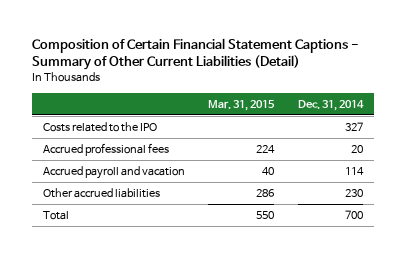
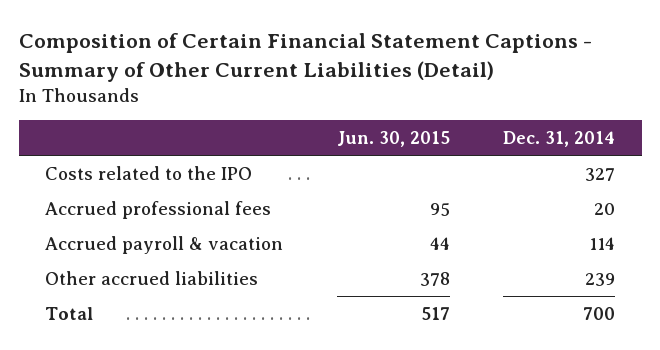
[208,99,276,111] Mar. 31, 2015 -> none
none -> [336,131,450,148] Jun. 30, 2015
[43,166,186,180] Accrued payroll and vacation -> [45,235,284,254] Accrued payroll & vacation
[344,189,363,198] 230 -> [584,272,615,286] 239

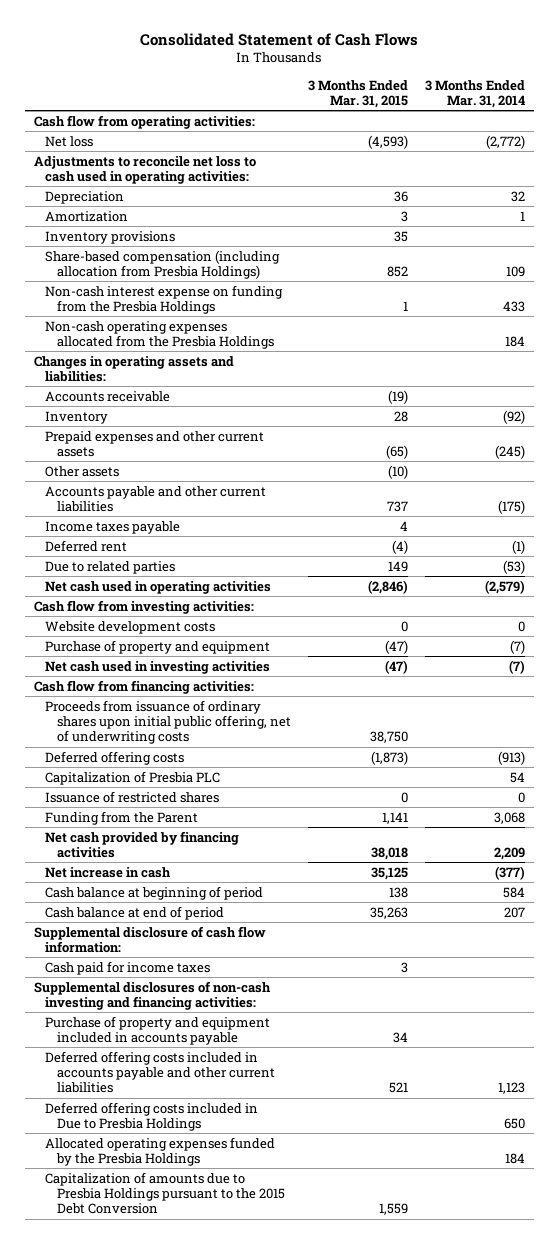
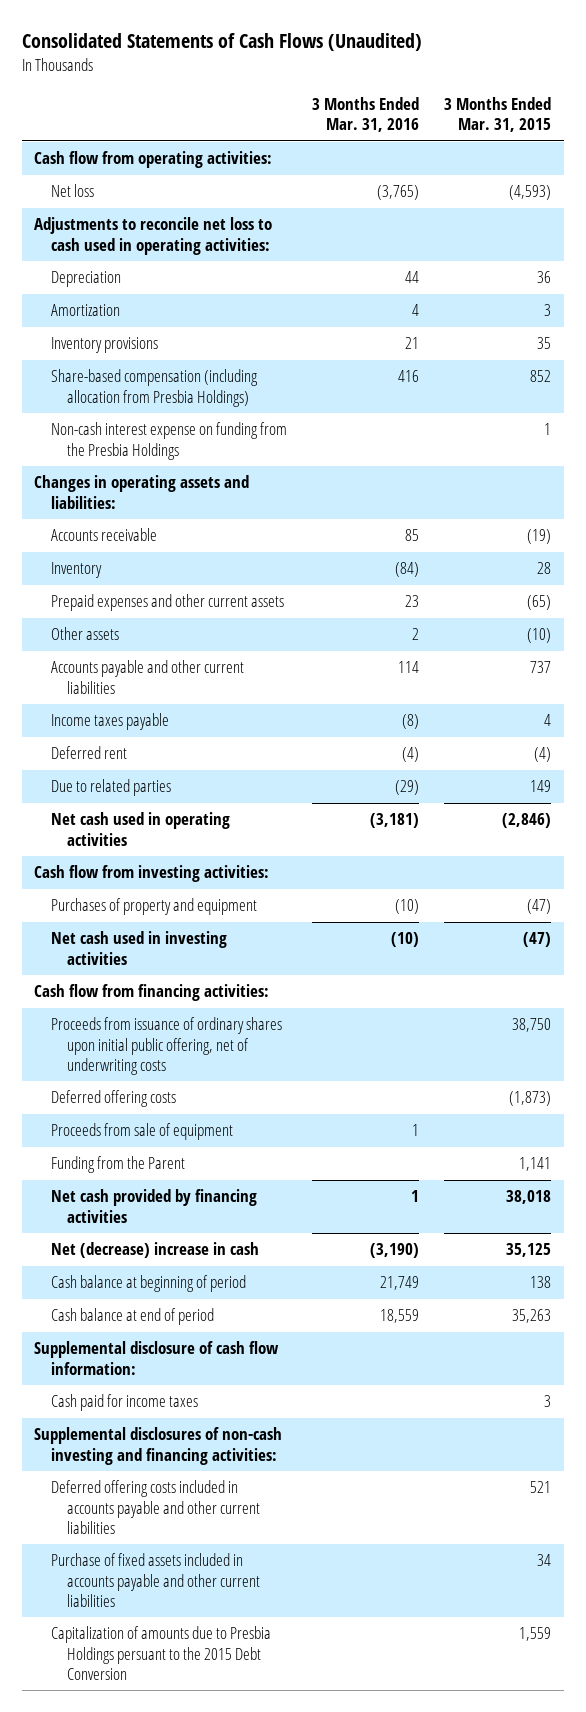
[140,32,419,46] Consolidated Statement of Cash Flows -> [21,32,422,51] Consolidated Statements of Cash Flows (Unaudited)
[425,79,526,109] 3 Months Ended Mar. 31, 2014 -> none
none -> [312,97,420,133] 3 Months Ended Mar. 31, 2016
[45,320,274,349] Non-cash operating expenses allocated from the Presbia Holdings -> none
[45,620,216,634] Website development costs -> none
[45,639,271,654] Purchase of property and equipment -> [50,898,257,916] Purchases of property and equipment
[45,770,221,785] Capitalization of Presbia PLC -> none
[45,790,220,803] Issuance of restricted shares -> none
none -> [50,1123,233,1141] Proceeds from sale of equipment
[45,866,172,878] Net increase in cash -> [50,1242,259,1259] Net (decrease) increase in cash
[45,1015,271,1045] Purchase of property and equipment included in accounts payable -> none
[45,1101,259,1131] Deferred offering costs included in Due to Presbia Holdings -> none
[45,1136,276,1166] Allocated operating expenses funded by the Presbia Holdings -> none
none -> [50,1553,260,1607] Purchase of fixed assets included in accounts payable and other current liabilities
[45,1171,285,1215] Capitalization of amounts due to Presbia Holdings pursuant to the 2015 Debt Conversion -> [50,1626,271,1680] Capitalization of amounts due to Presbia Holdings persuant to the 2015 Debt Conversion

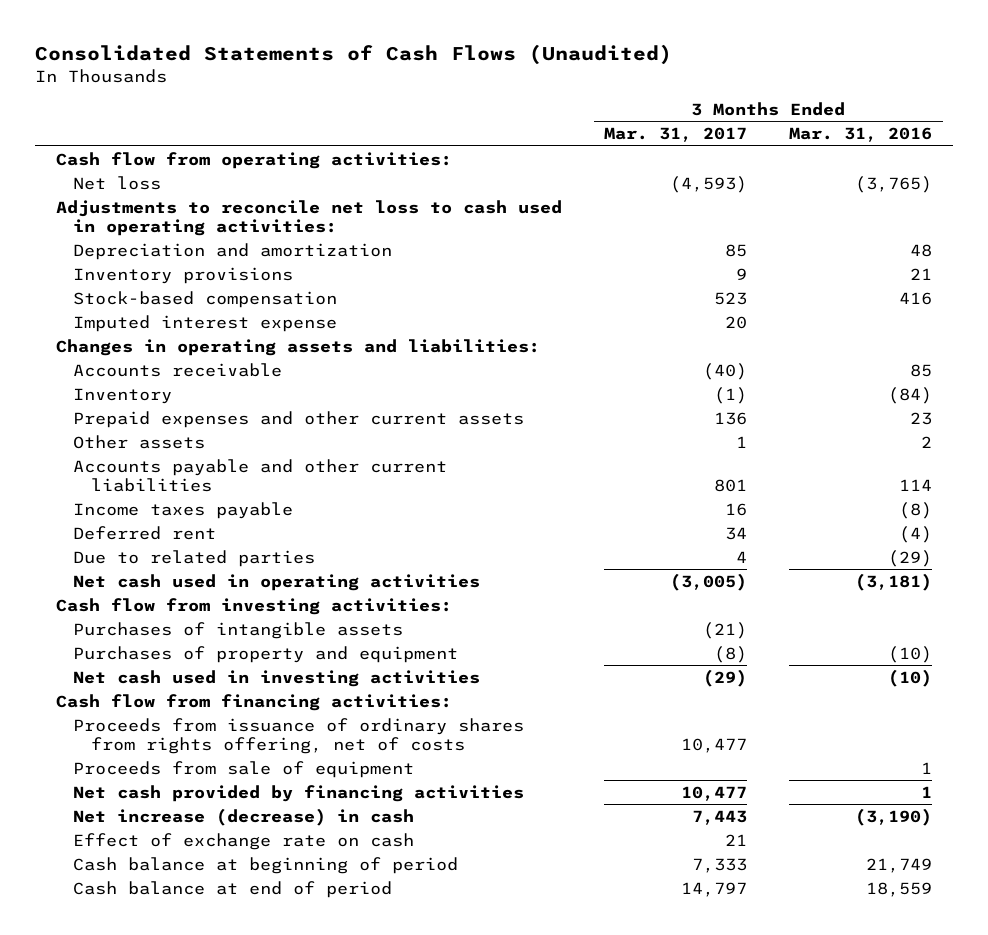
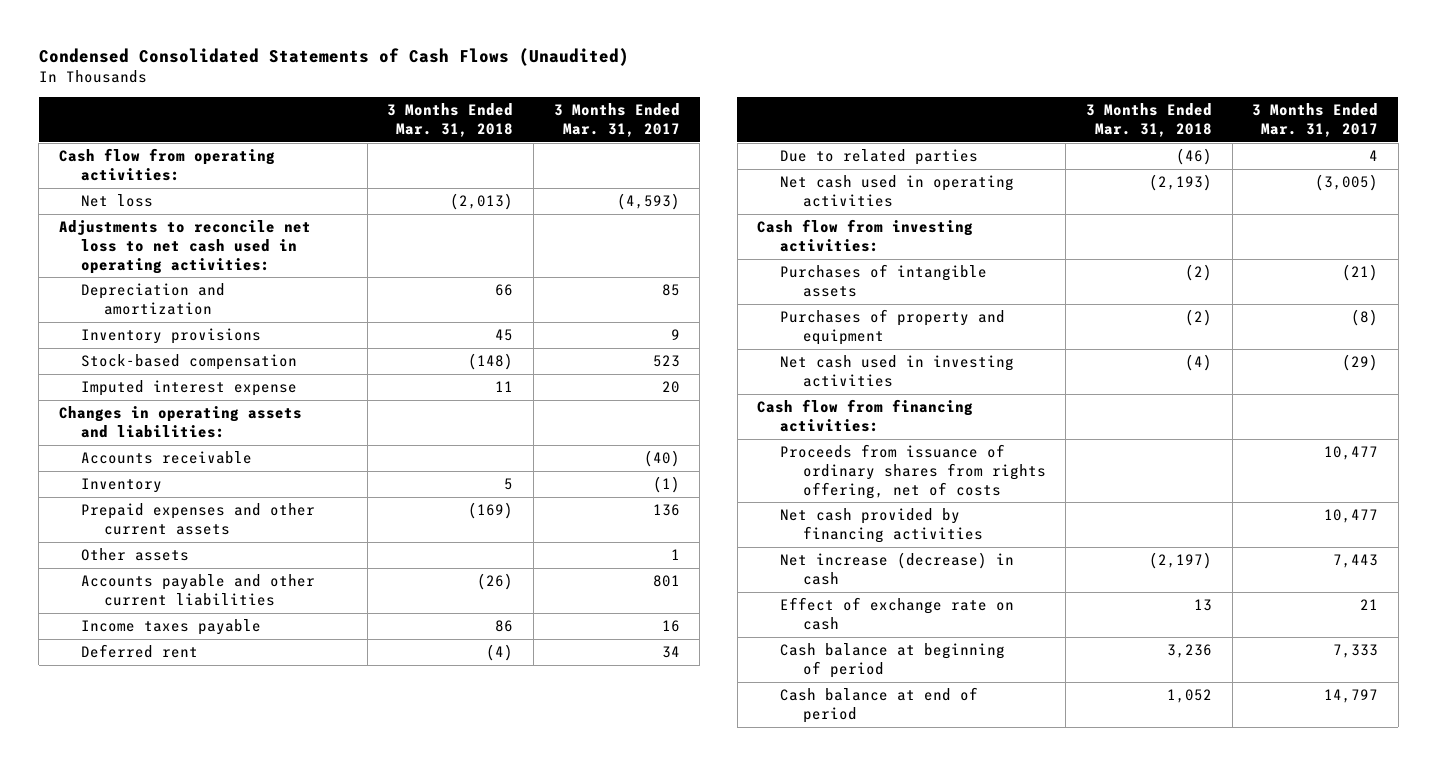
[35,44,673,66] Consolidated Statements of Cash Flows (Unaudited) -> [38,47,629,66] Condensed Consolidated Statements of Cash Flows (Unaudited)
[789,127,933,143] Mar. 31, 2016 -> none
none -> [387,103,514,137] 3 Months Ended Mar. 31, 2018
[56,199,563,237] Adjustments to reconcile net loss to cash used in operating activities: -> [58,220,311,274] Adjustments to reconcile net loss to net cash used in operating activities:
[73,760,415,778] Proceeds from sale of equipment -> none

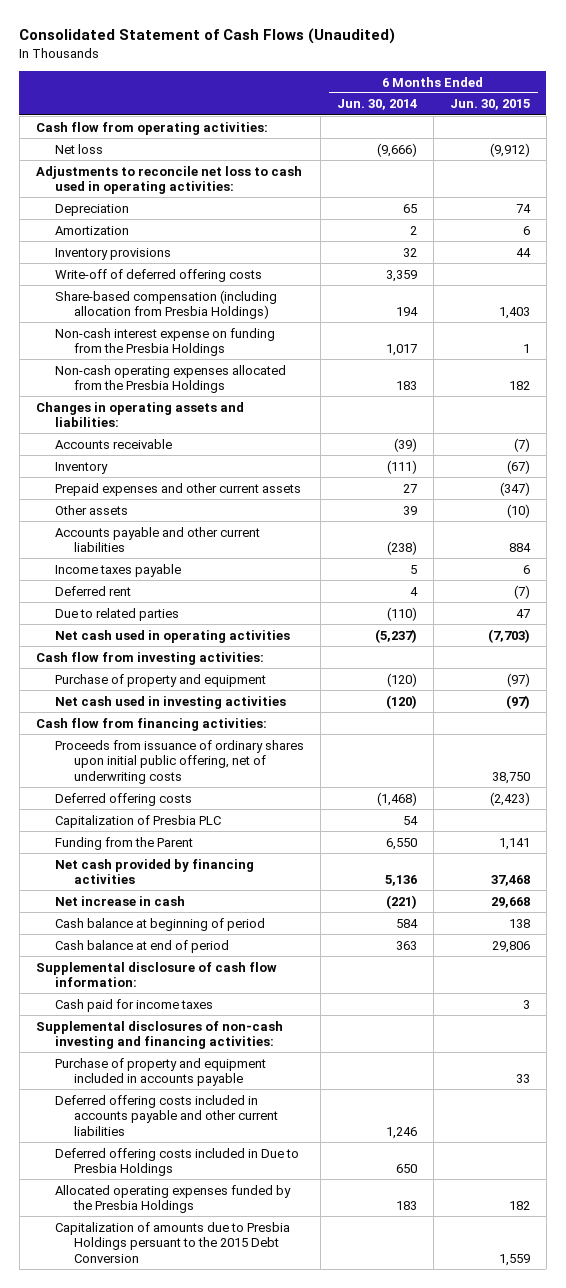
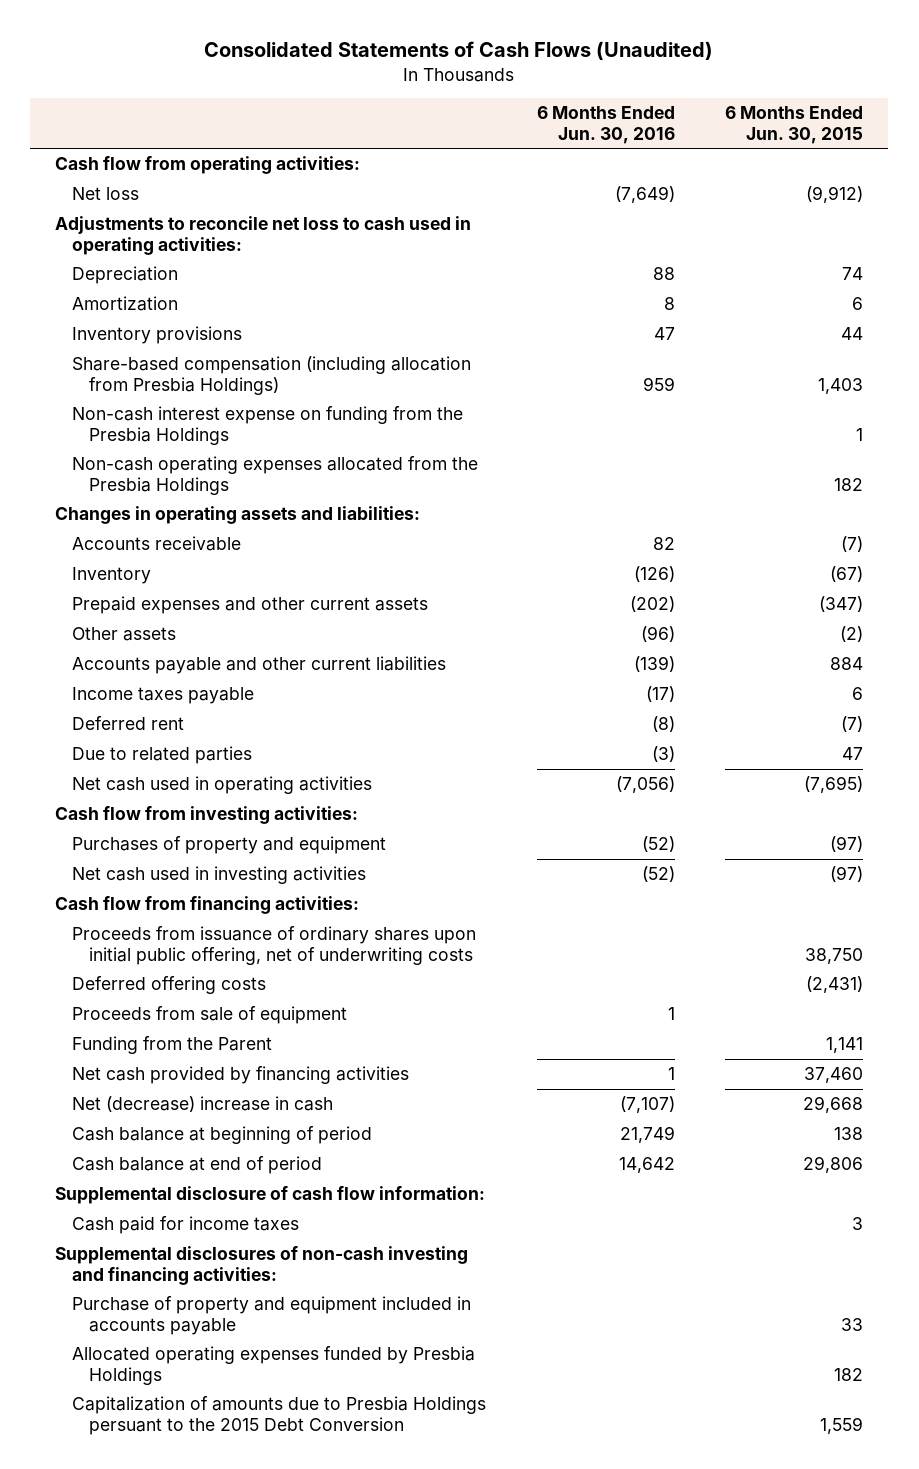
[19,27,396,44] Consolidated Statement of Cash Flows (Unaudited) -> [204,41,714,61] Consolidated Statements of Cash Flows (Unaudited)
[336,99,417,111] Jun. 30, 2014 -> none
none -> [536,106,675,145] 6 Months Ended Jun. 30, 2016
[54,268,262,282] Write-off of deferred offering costs -> none
[506,503,530,518] (10) -> [840,626,864,643] (2)
[487,628,530,643] (7,703) -> [804,776,864,794] (7,695)
[54,673,266,687] Purchase of property and equipment -> [72,836,387,855] Purchases of property and equipment
[54,814,221,828] Capitalization of Presbia PLC -> none
[489,791,530,806] (2,423) -> [806,976,864,994] (2,431)
none -> [72,1006,348,1025] Proceeds from sale of equipment
[490,875,530,887] 37,468 -> [804,1067,864,1084] 37,460
[54,895,185,906] Net increase in cash -> [72,1096,334,1113] Net (decrease) increase in cash
[54,1094,279,1137] Deferred offering costs included in accounts payable and other current liabilities -> none
[54,1147,299,1177] Deferred offering costs included in Due to Presbia Holdings -> none
[54,1184,291,1214] Allocated operating expenses funded by the Presbia Holdings -> [72,1346,476,1385] Allocated operating expenses funded by Presbia Holdings

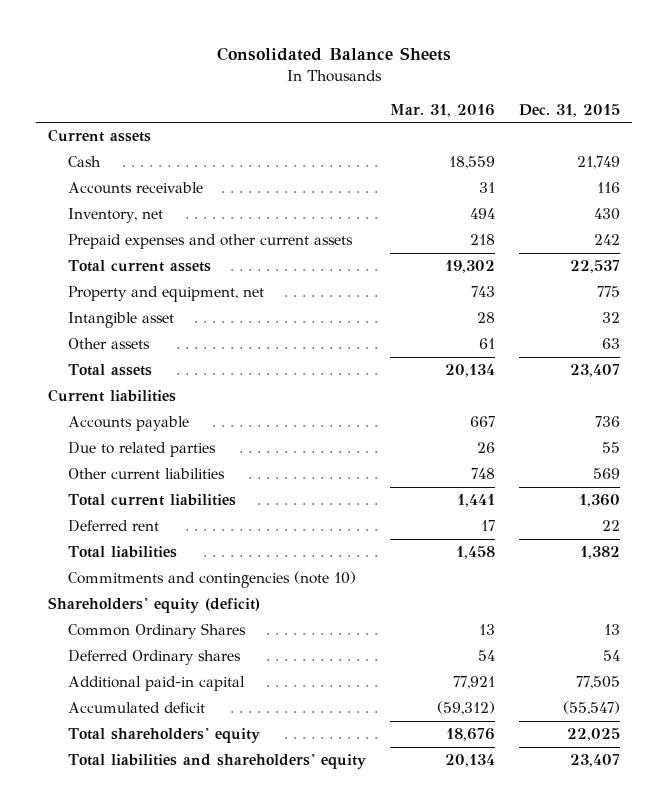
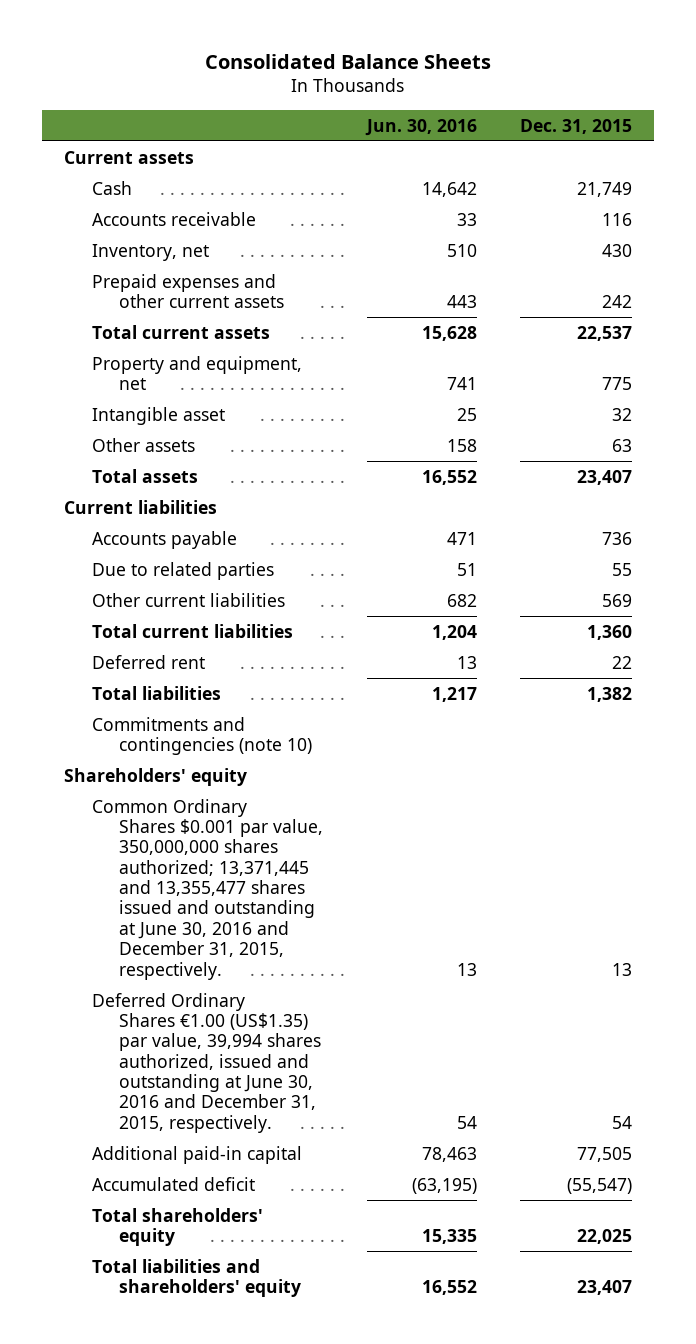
[390,103,496,117] Mar. 31, 2016 -> none
none -> [364,118,477,136] Jun. 30, 2016
[48,597,261,614] Shareholders' equity (deficit) -> [63,767,247,786] Shareholders' equity
[68,623,247,640] Common Ordinary Shares -> [91,798,324,980] Common Ordinary Shares $0.001 par value, 350,000,000 shares authorized; 13,371,445 and 13,355,477 shares issued and outstanding at June 30, 2016 and December 31, 2015, respectively.
[68,650,242,666] Deferred Ordinary shares -> [91,992,322,1133] Deferred Ordinary Shares €1.00 (US$1.35) par value, 39,994 shares authorized, issued and outstanding at June 30, 2016 and December 31, 2015, respectively.

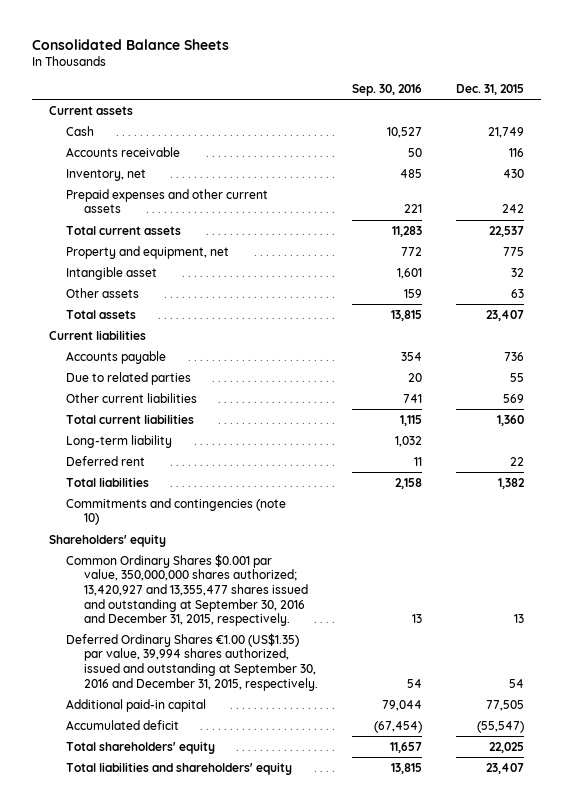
[364,118,477,136] Jun. 30, 2016 -> none
none -> [351,84,422,97] Sep. 30, 2016
none -> [66,434,173,448] Long-term liability
[91,798,324,980] Common Ordinary Shares $0.001 par value, 350,000,000 shares authorized; 13,371,445 and 13,355,477 shares issued and outstanding at June 30, 2016 and December 31, 2015, respectively. -> [66,553,308,627] Common Ordinary Shares $0.001 par value, 350,000,000 shares authorized; 13,420,927 and 13,355,477 shares issued and outstanding at September 30, 2016 and December 31, 2015, respectively.
[91,992,322,1133] Deferred Ordinary Shares €1.00 (US$1.35) par value, 39,994 shares authorized, issued and outstanding at June 30, 2016 and December 31, 2015, respectively. -> [66,632,318,691] Deferred Ordinary Shares €1.00 (US$1.35) par value, 39,994 shares authorized, issued and outstanding at September 30, 2016 and December 31, 2015, respectively.

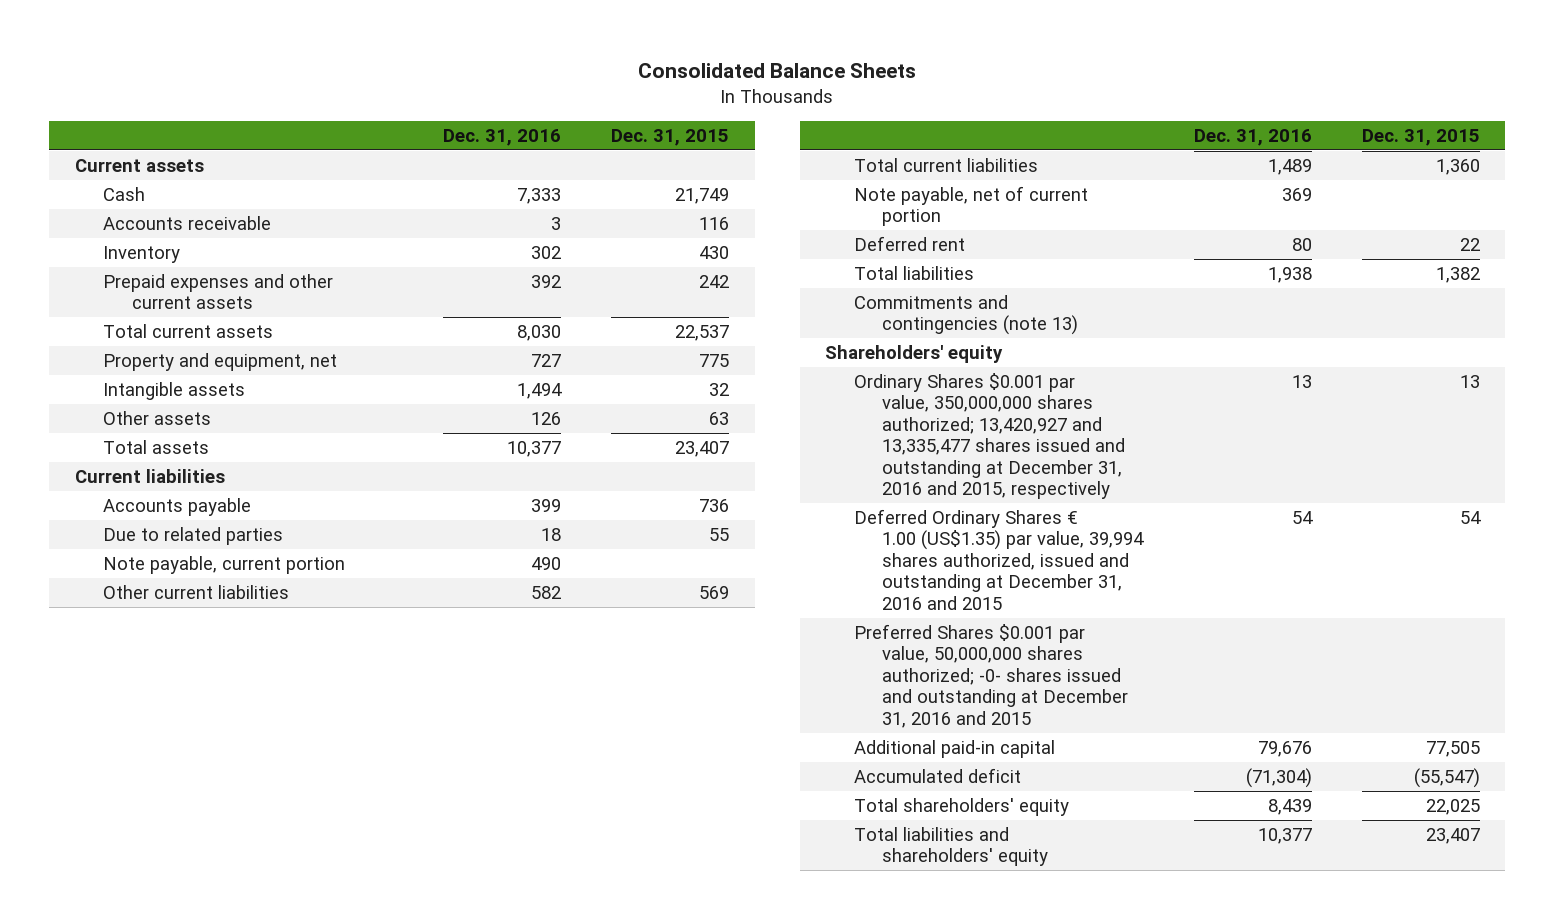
[351,84,422,97] Sep. 30, 2016 -> none
none -> [442,128,561,146] Dec. 31, 2016
[66,168,147,181] Inventory, net -> [103,245,181,263] Inventory
[66,266,158,280] Intangible asset -> [103,381,246,400] Intangible assets
none -> [103,555,346,574] Note payable, current portion
[66,434,173,448] Long-term liability -> none
none -> [853,185,1088,227] Note payable, net of current portion
[66,497,287,526] Commitments and contingencies (note 10) -> [853,294,1079,336] Commitments and contingencies (note 13)
[66,553,308,627] Common Ordinary Shares $0.001 par value, 350,000,000 shares authorized; 13,420,927 and 13,355,477 shares issued and outstanding at September 30, 2016 and December 31, 2015, respectively. -> [853,372,1126,500] Ordinary Shares $0.001 par value, 350,000,000 shares authorized; 13,420,927 and 13,335,477 shares issued and outstanding at December 31, 2016 and 2015, respectively
[66,632,318,691] Deferred Ordinary Shares €1.00 (US$1.35) par value, 39,994 shares authorized, issued and outstanding at September 30, 2016 and December 31, 2015, respectively. -> [853,508,1145,610] Deferred Ordinary Shares € 1.00 (US$1.35) par value, 39,994 shares authorized, issued and outstanding at December 31, 2016 and 2015
none -> [853,623,1129,728] Preferred Shares $0.001 par value, 50,000,000 shares authorized; -0- shares issued and outstanding at December 31, 2016 and 2015

